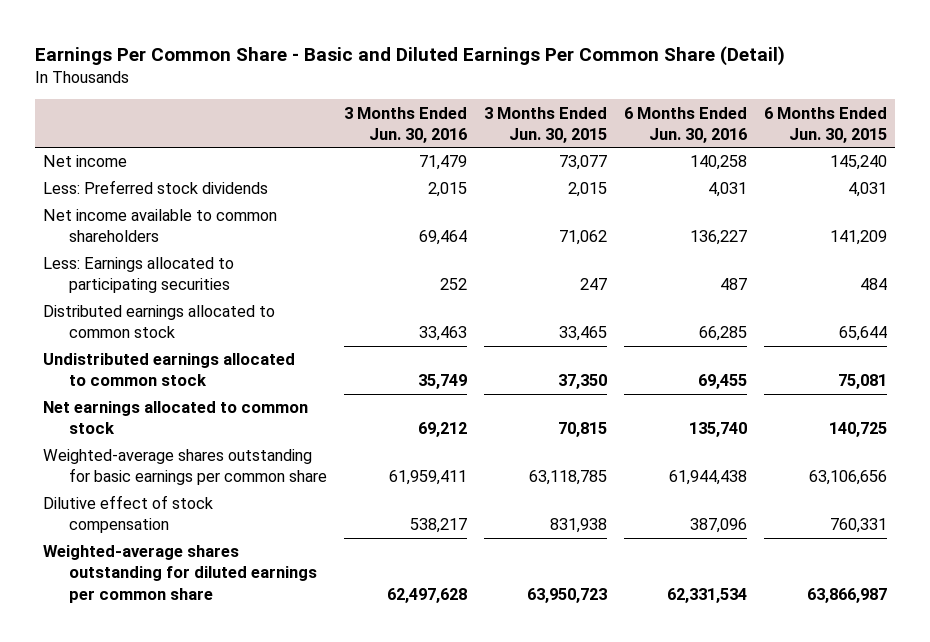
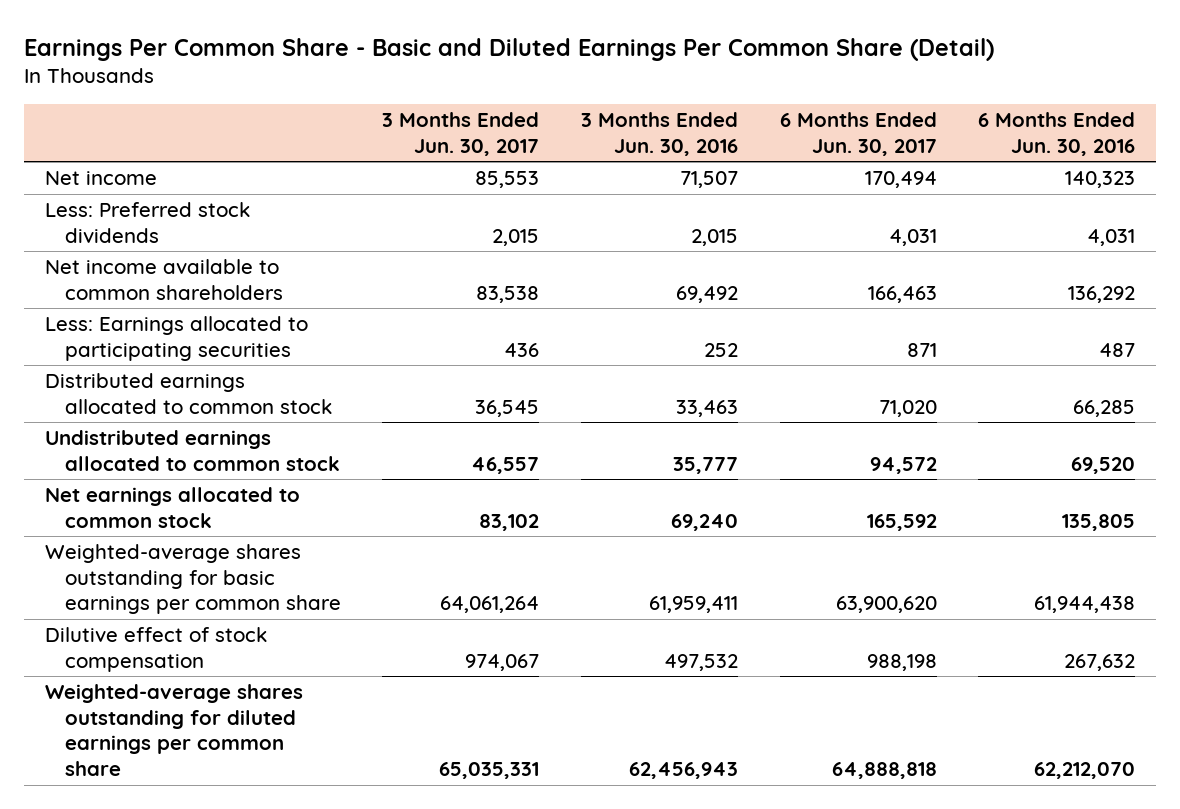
[483,106,607,143] 3 Months Ended Jun. 30, 2015 -> none
[763,106,887,143] 6 Months Ended Jun. 30, 2015 -> none
none -> [382,111,540,156] 3 Months Ended Jun. 30, 2017
none -> [779,111,937,156] 6 Months Ended Jun. 30, 2017
[418,155,467,171] 71,479 -> [680,171,739,189] 71,507
[689,155,747,171] 140,258 -> [1065,171,1136,189] 140,323
[418,230,467,246] 69,464 -> [676,285,739,303] 69,492
[689,230,747,246] 136,227 -> [1068,285,1136,303] 136,292
[417,374,467,390] 35,749 -> [673,456,739,474] 35,777
[697,374,747,390] 69,455 -> [1071,456,1136,474] 69,520
[417,422,467,438] 69,212 -> [671,513,739,531] 69,240
[688,422,747,438] 135,740 -> [1062,513,1136,531] 135,805
[409,518,467,534] 538,217 -> [664,653,739,671] 497,532
[689,518,747,534] 387,096 -> [1064,653,1136,671] 267,632
[386,587,467,603] 62,497,628 -> [629,762,739,780] 62,456,943
[666,587,747,603] 62,331,534 -> [1034,762,1136,780] 62,212,070

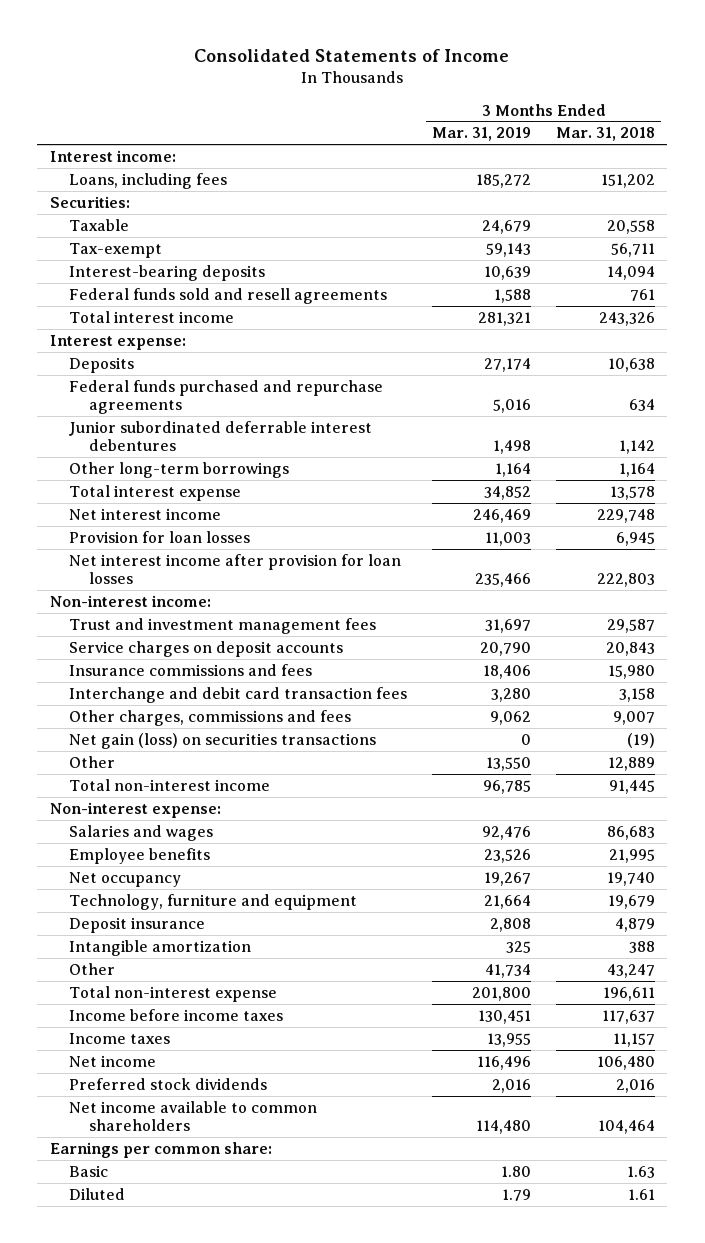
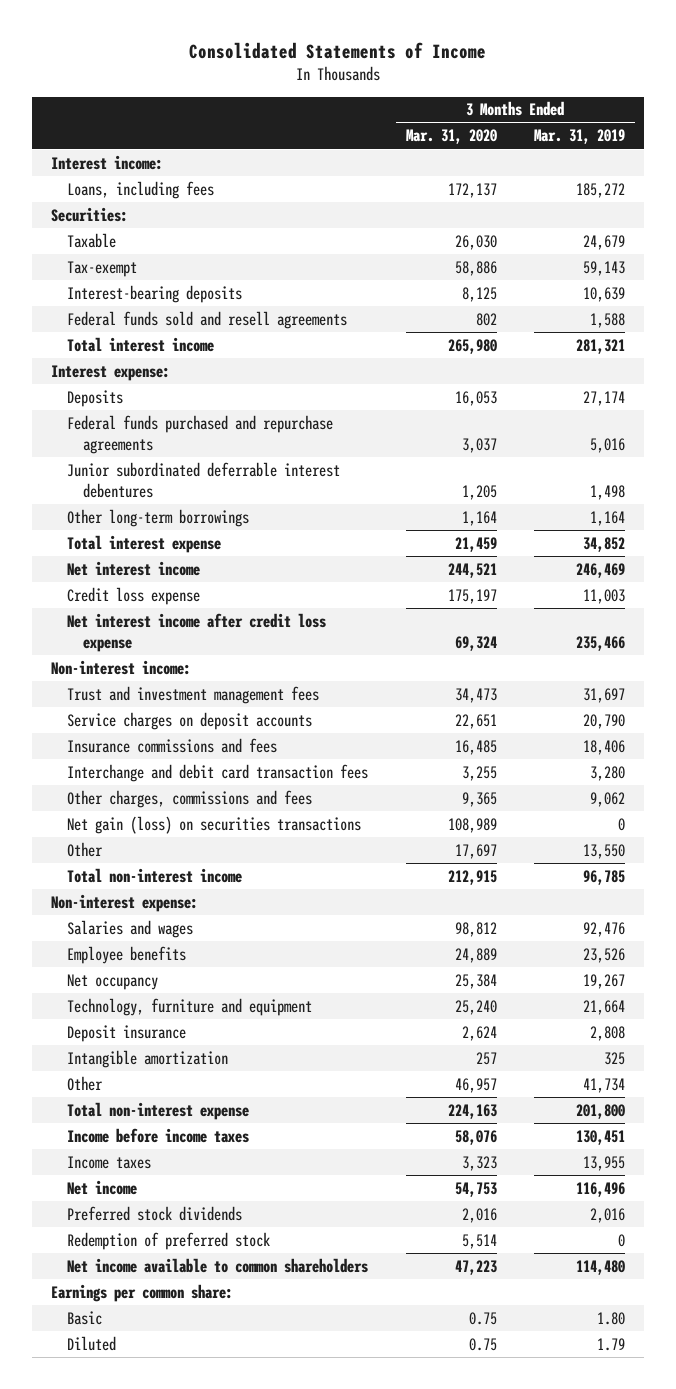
[555,127,655,142] Mar. 31, 2018 -> none
none -> [405,129,497,145] Mar. 31, 2020
[69,530,251,543] Provision for loan losses -> [66,586,200,605] Credit loss expense
[69,553,402,585] Net interest income after provision for loan losses -> [66,612,326,653] Net interest income after credit loss expense
none -> [66,1231,270,1250] Redemption of preferred stock

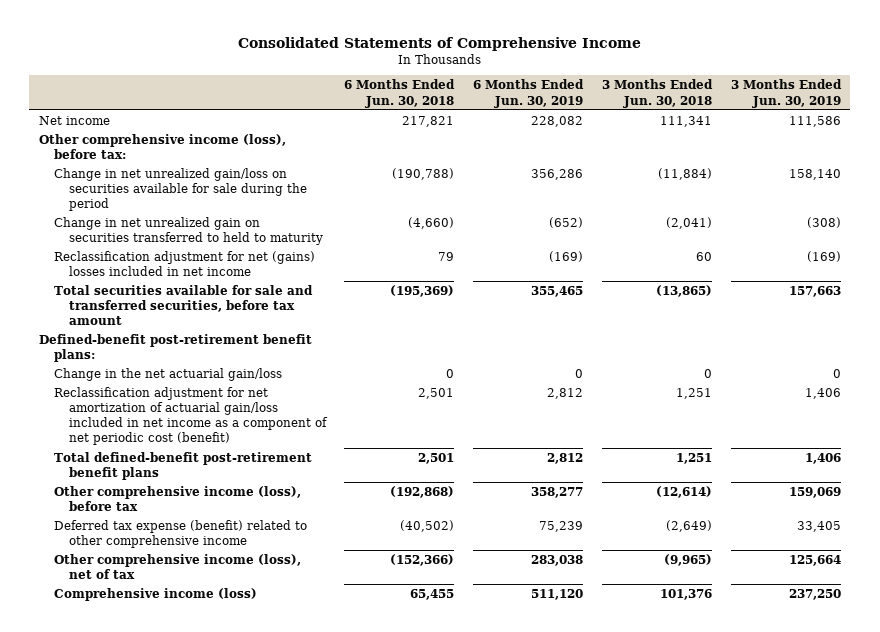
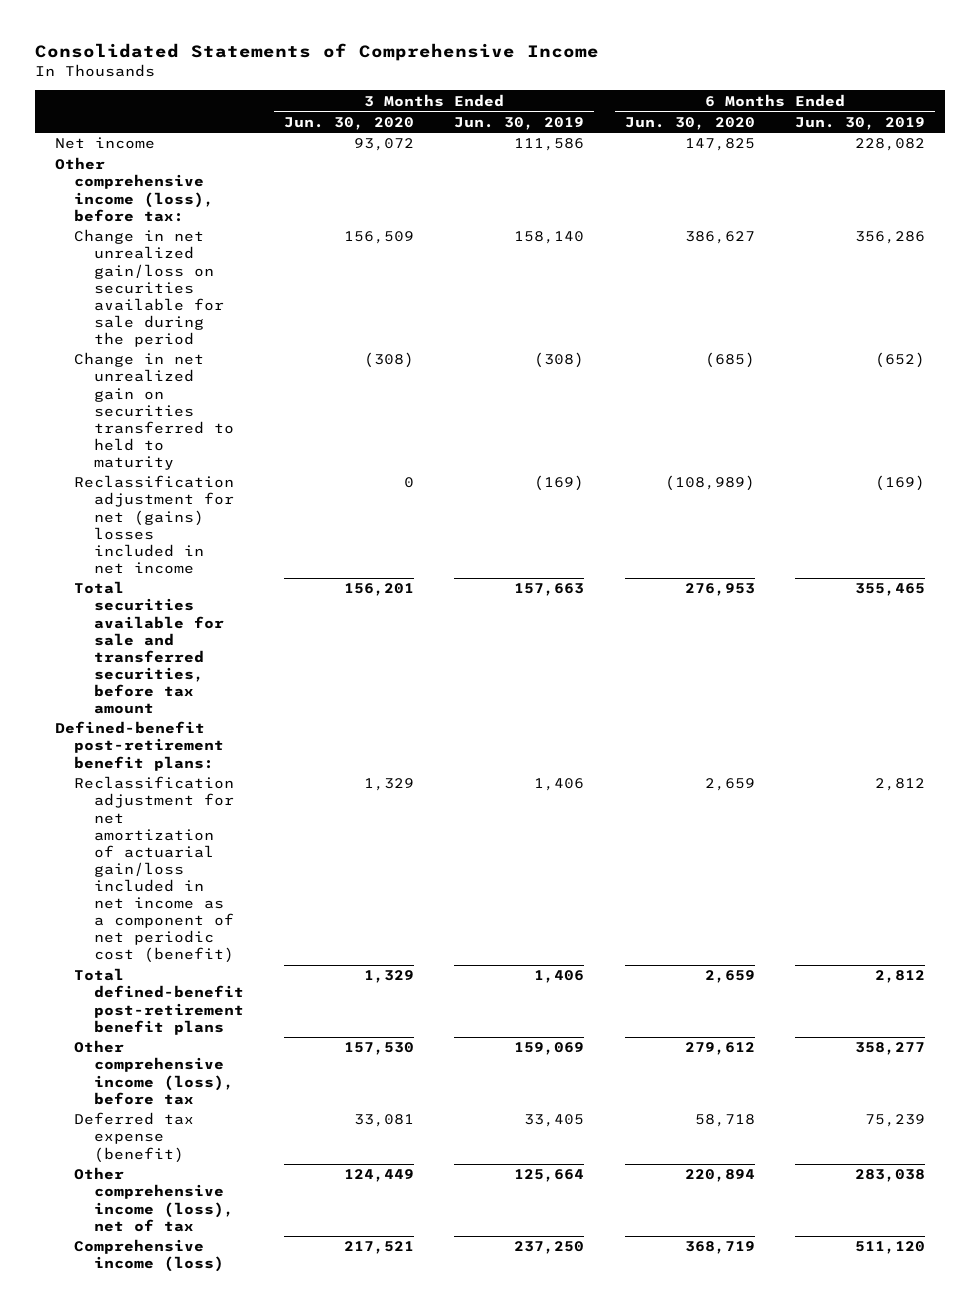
[344,79,456,108] 6 Months Ended Jun. 30, 2018 -> none
[602,79,714,108] 3 Months Ended Jun. 30, 2018 -> none
none -> [284,116,415,130] Jun. 30, 2020
none -> [624,116,755,130] Jun. 30, 2020
[53,367,282,381] Change in the net actuarial gain/loss -> none
[53,519,307,549] Deferred tax expense (benefit) related to other comprehensive income -> [74,1112,195,1163] Deferred tax expense (benefit)

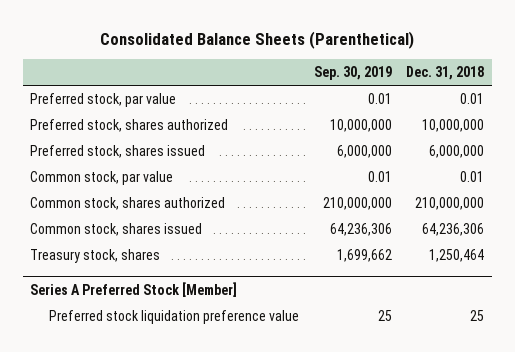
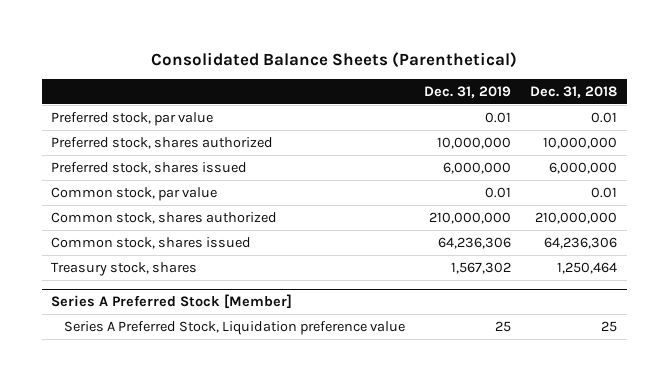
[313,66,392,81] Sep. 30, 2019 -> none
none -> [424,86,512,99] Dec. 31, 2019
[48,310,299,325] Preferred stock liquidation preference value -> [64,320,406,335] Series A Preferred Stock, Liquidation preference value

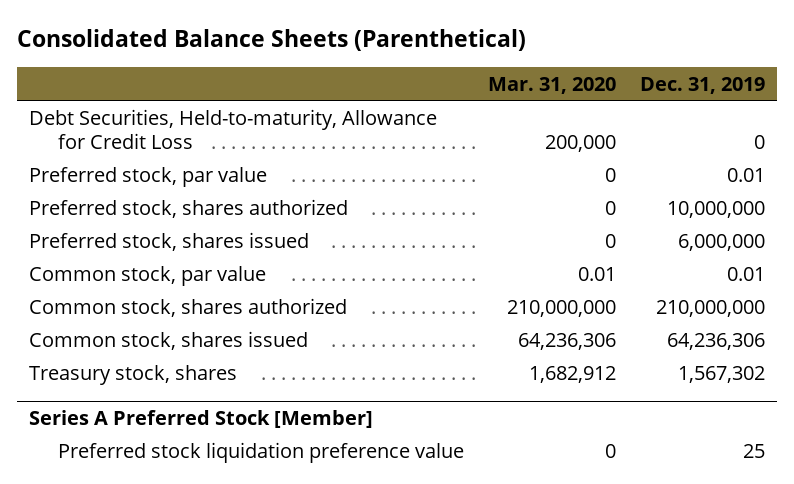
[530,86,618,99] Dec. 31, 2018 -> none
none -> [488,76,617,94] Mar. 31, 2020
none -> [28,108,437,149] Debt Securities, Held-to-maturity, Allowance for Credit Loss
[64,320,406,335] Series A Preferred Stock, Liquidation preference value -> [58,441,465,463] Preferred stock liquidation preference value

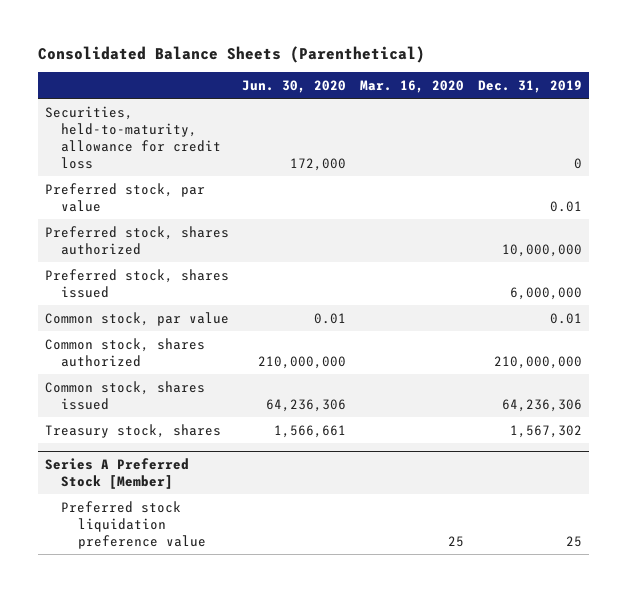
[488,76,617,94] Mar. 31, 2020 -> none
none -> [242,79,347,93] Jun. 30, 2020
none -> [360,79,465,93] Mar. 16, 2020
[28,108,437,149] Debt Securities, Held-to-maturity, Allowance for Credit Loss -> [44,105,222,169] Securities, held-to-maturity, allowance for credit loss

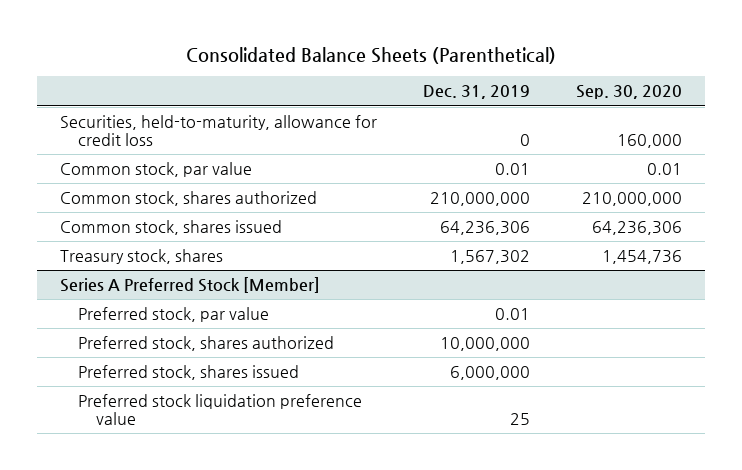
[242,79,347,93] Jun. 30, 2020 -> none
[360,79,465,93] Mar. 16, 2020 -> none
none -> [576,85,683,100] Sep. 30, 2020
[44,182,205,212] Preferred stock, par value -> none
[44,225,229,255] Preferred stock, shares authorized -> none
[44,268,229,298] Preferred stock, shares issued -> none
none -> [78,307,270,323] Preferred stock, par value
none -> [78,336,335,352] Preferred stock, shares authorized
none -> [78,365,300,381] Preferred stock, shares issued

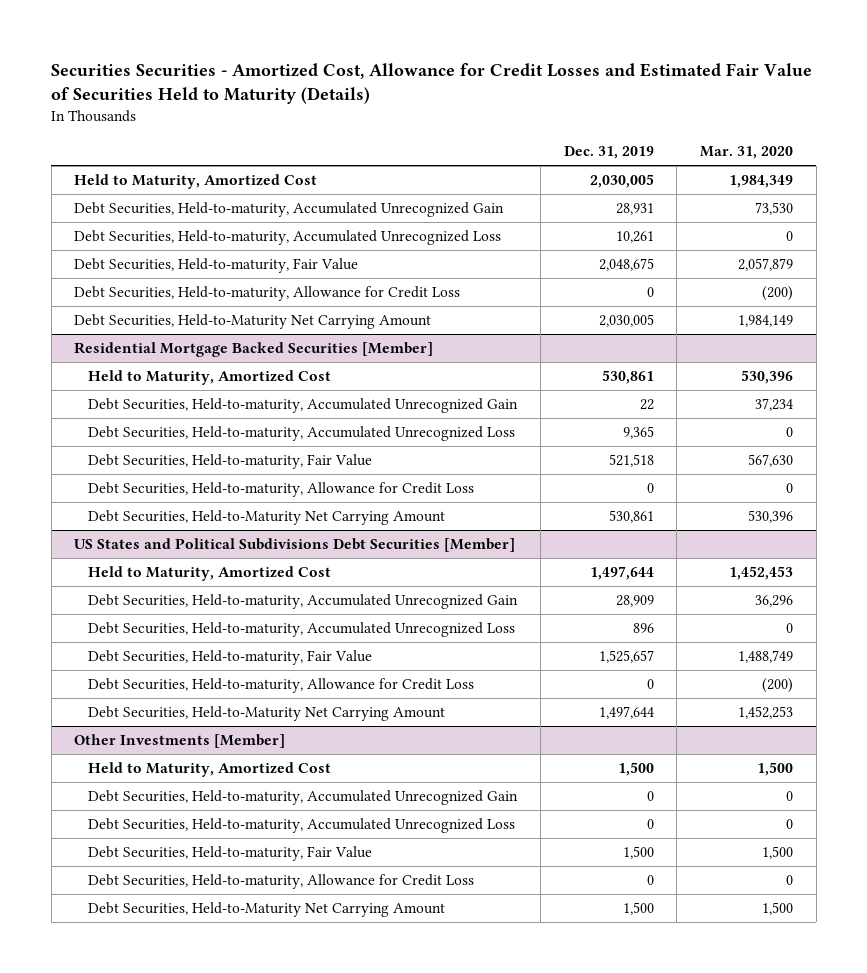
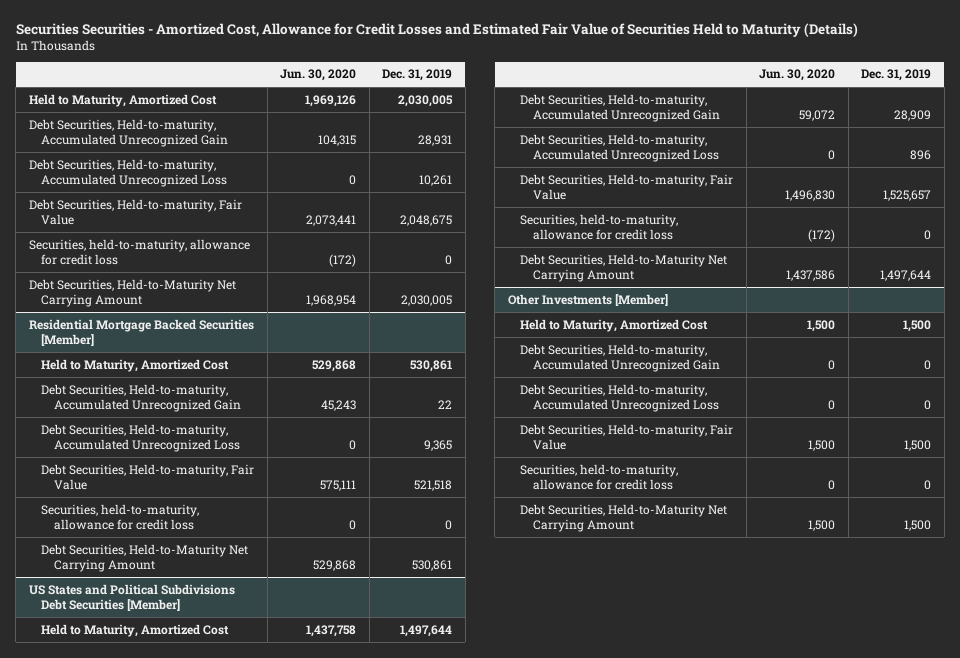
[699,146,793,160] Mar. 31, 2020 -> none
none -> [280,69,357,82] Jun. 30, 2020
[74,286,461,302] Debt Securities, Held-to-maturity, Allowance for Credit Loss -> [28,238,250,265] Securities, held-to-maturity, allowance for credit loss
[88,482,475,498] Debt Securities, Held-to-maturity, Allowance for Credit Loss -> [41,503,200,530] Securities, held-to-maturity, allowance for credit loss
[88,678,475,694] Debt Securities, Held-to-maturity, Allowance for Credit Loss -> [520,213,679,240] Securities, held-to-maturity, allowance for credit loss
[88,874,475,890] Debt Securities, Held-to-maturity, Allowance for Credit Loss -> [520,463,679,490] Securities, held-to-maturity, allowance for credit loss

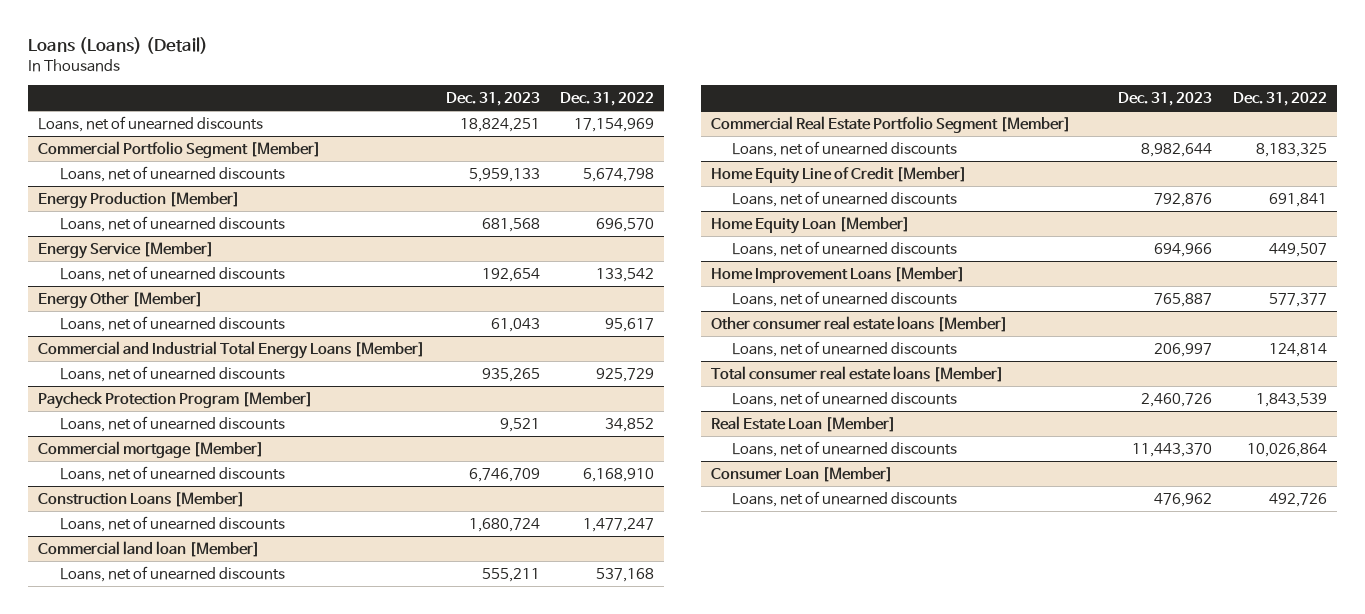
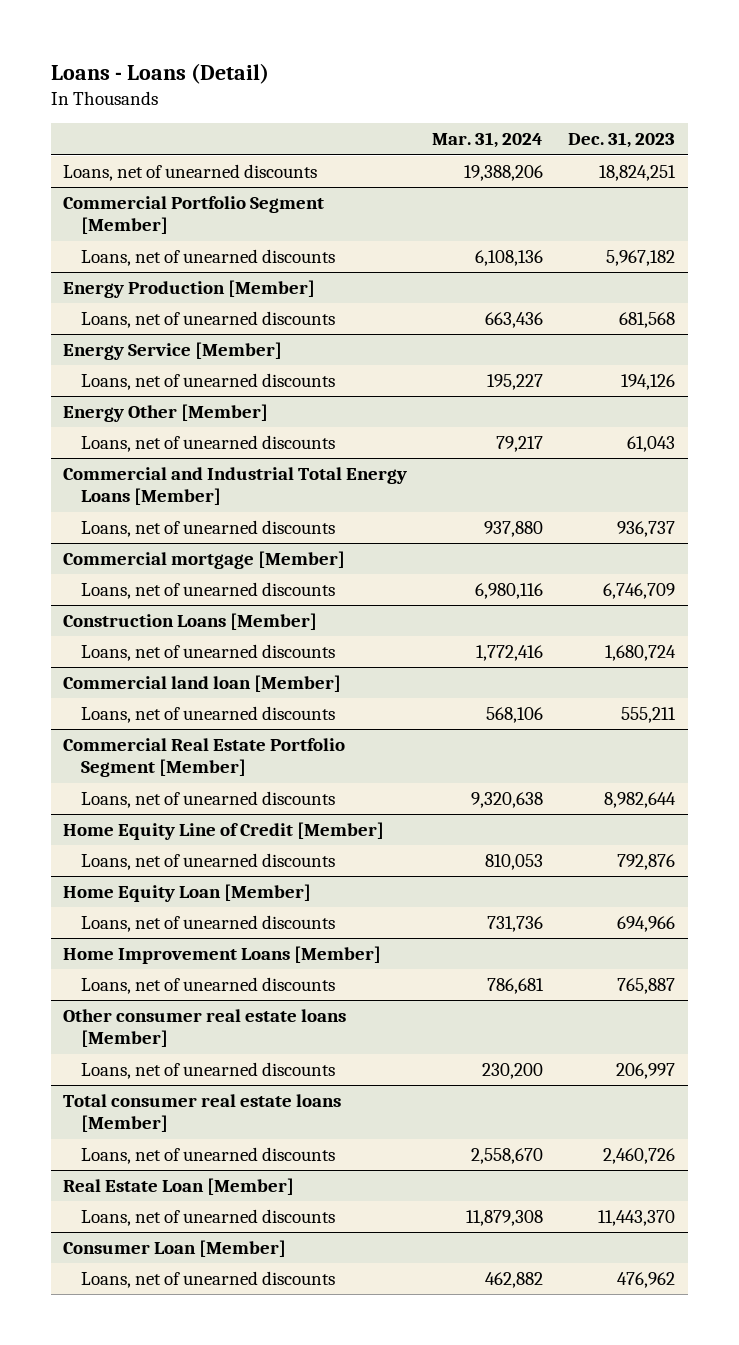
[28,36,209,54] Loans (Loans) (Detail) -> [50,62,269,84] Loans - Loans (Detail)
[559,92,654,107] Dec. 31, 2022 -> none
none -> [432,132,544,149] Mar. 31, 2024
[468,167,540,182] 5,959,133 -> [606,250,676,267] 5,967,182
[481,267,540,282] 192,654 -> [621,374,676,391] 194,126
[38,391,314,409] Paycheck Protection Program [Member] -> none
[59,415,285,432] Loans, net of unearned discounts -> none
[481,367,540,382] 935,265 -> [617,521,676,538] 936,737

